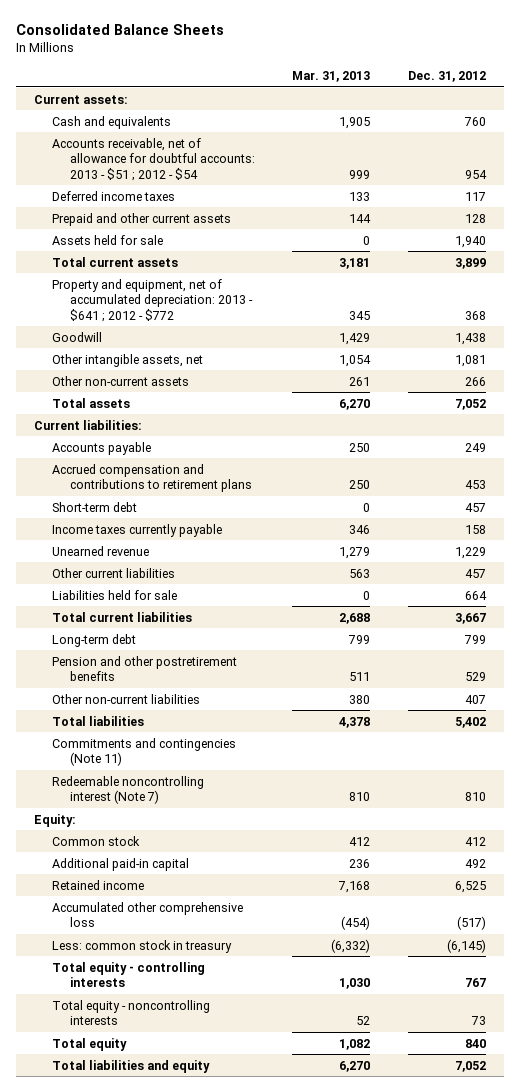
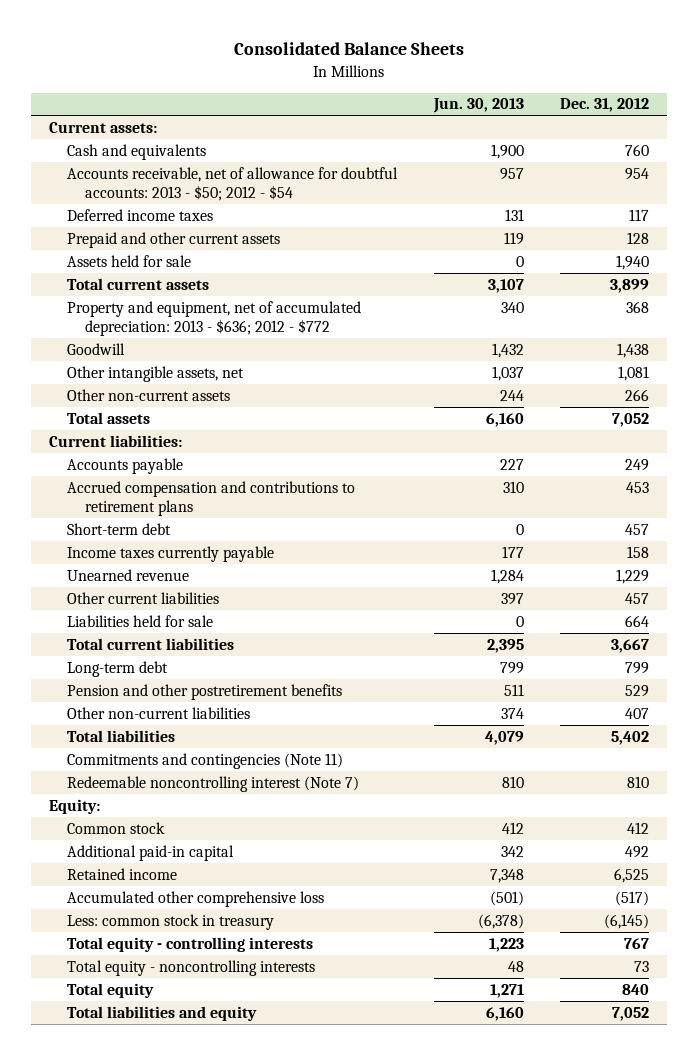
[292,71,371,83] Mar. 31, 2013 -> none
none -> [432,98,524,114] Jun. 30, 2013
[52,137,255,181] Accounts receivable, net of allowance for doubtful accounts: 2013 - $51 ; 2012 - $54 -> [67,166,399,201] Accounts receivable, net of allowance for doubtful accounts: 2013 - $50; 2012 - $54
[52,278,253,322] Property and equipment, net of accumulated depreciation: 2013 - $641 ; 2012 - $772 -> [67,300,362,336] Property and equipment, net of accumulated depreciation: 2013 - $636; 2012 - $772

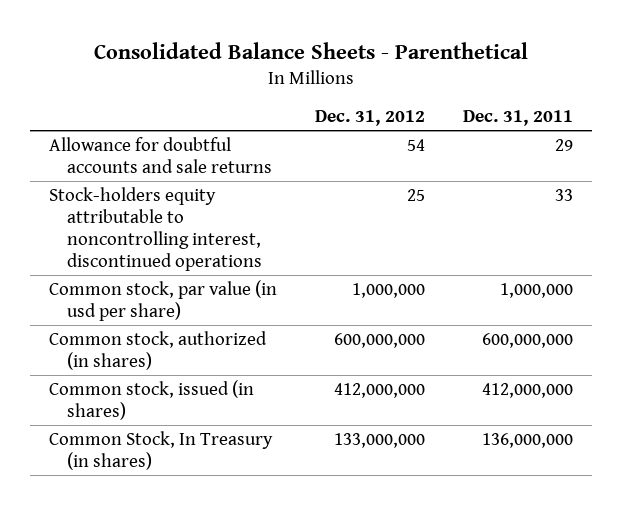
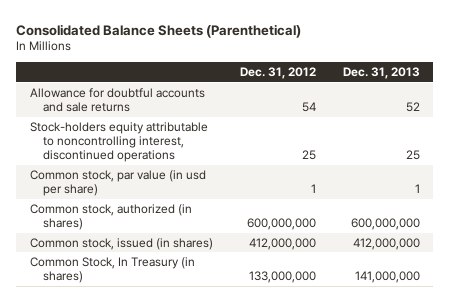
[93,41,528,59] Consolidated Balance Sheets - Parenthetical -> [16,23,302,38] Consolidated Balance Sheets (Parenthetical)
[463,110,574,127] Dec. 31, 2011 -> none
none -> [342,67,420,80] Dec. 31, 2013
[351,282,425,298] 1,000,000 -> [310,184,316,194] 1

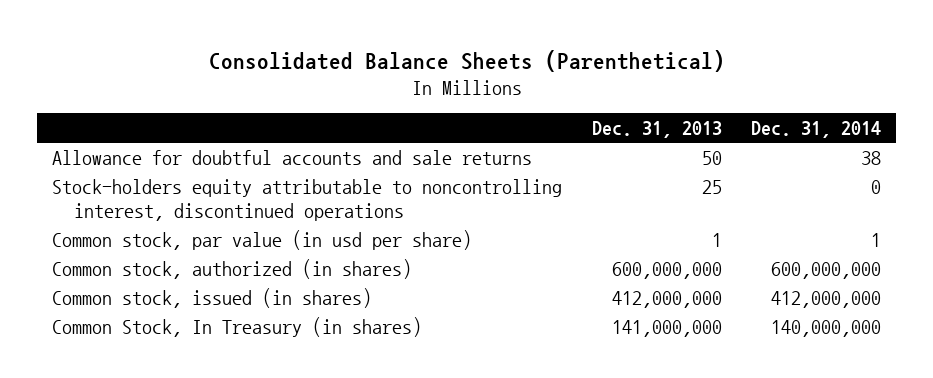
[239,67,316,80] Dec. 31, 2012 -> none
none -> [751,121,882,139] Dec. 31, 2014
[405,102,420,113] 52 -> [701,150,722,165] 50

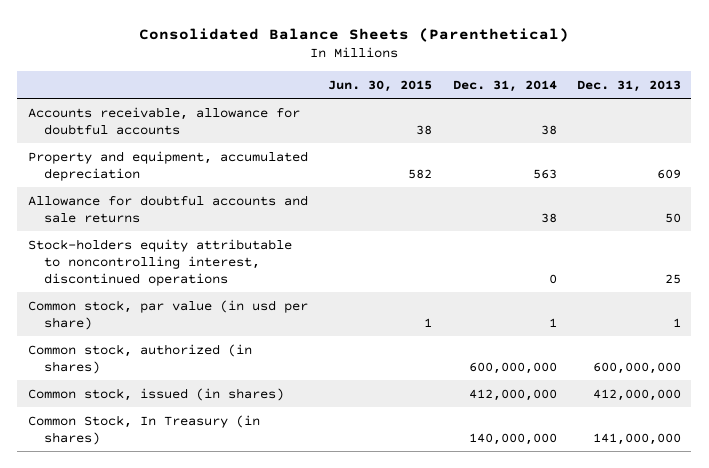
none -> [328,79,433,92] Jun. 30, 2015
none -> [27,106,300,135] Accounts receivable, allowance for doubtful accounts
none -> [27,150,308,181] Property and equipment, accumulated depreciation

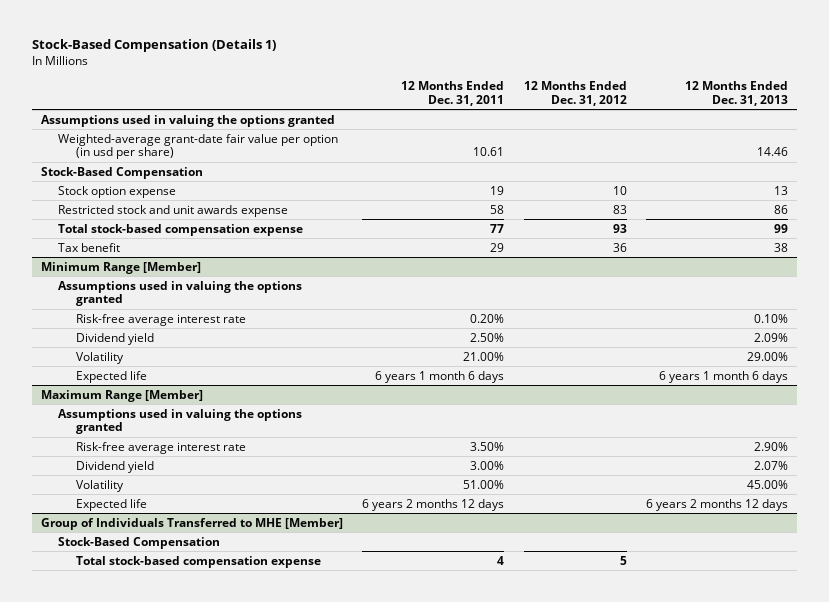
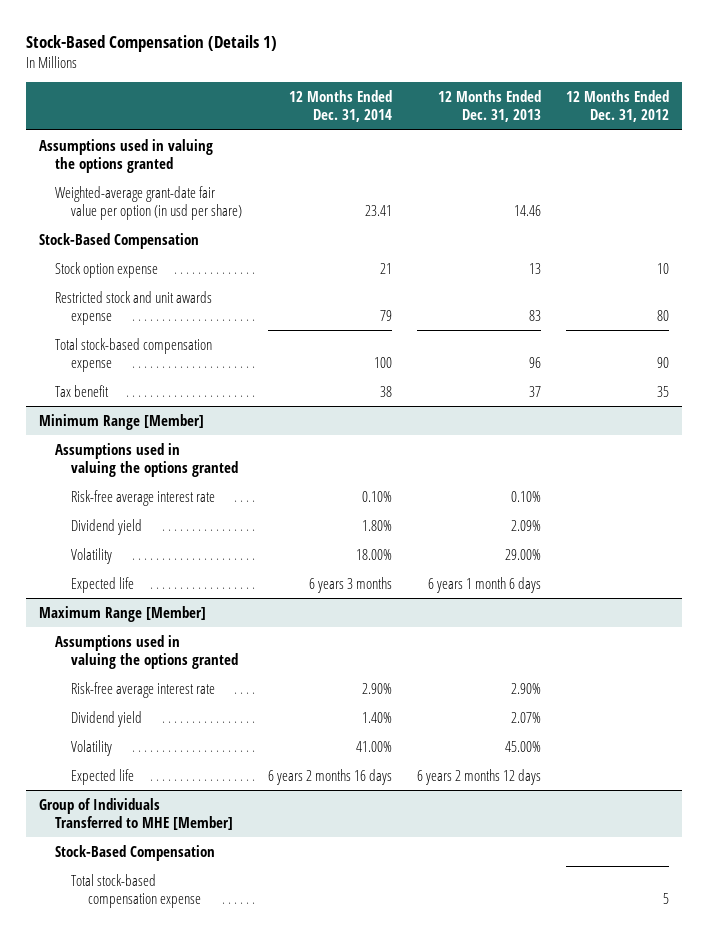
[401,81,505,106] 12 Months Ended Dec. 31, 2011 -> none
none -> [288,89,392,123] 12 Months Ended Dec. 31, 2014
[612,204,627,214] 83 -> [656,310,669,322] 80
[773,204,788,214] 86 -> [528,310,541,322] 83
[612,223,627,233] 93 -> [656,357,669,369] 90
[773,223,788,233] 99 -> [528,357,541,369] 96
[612,242,627,252] 36 -> [656,385,669,397] 35
[773,242,788,252] 38 -> [528,385,541,397] 37

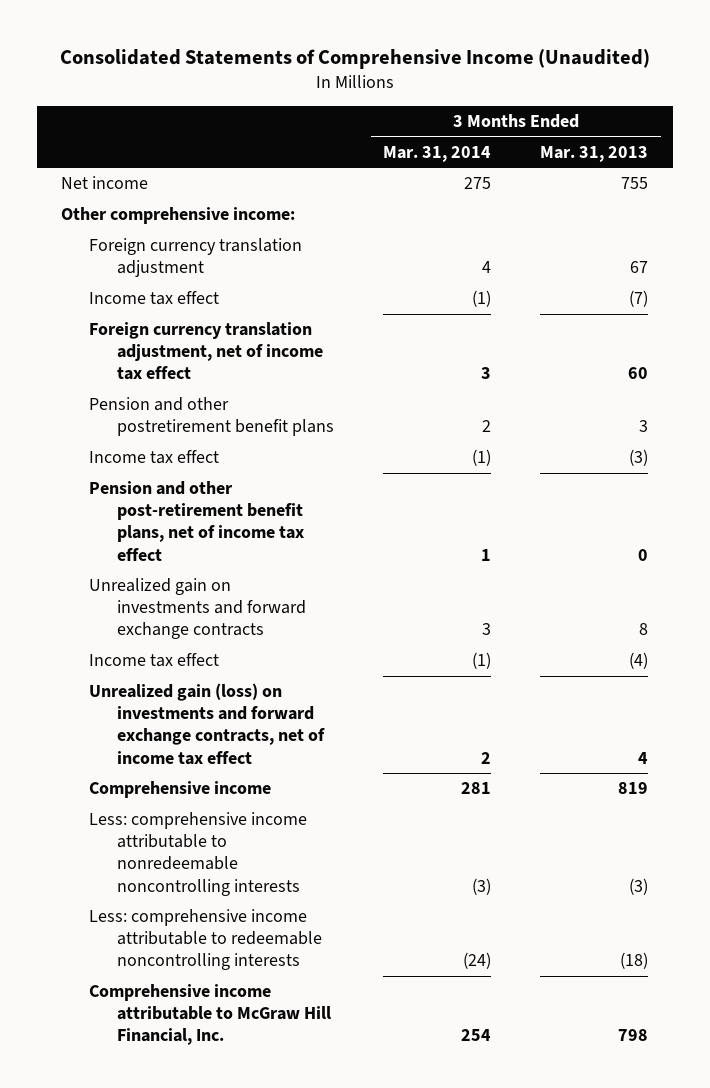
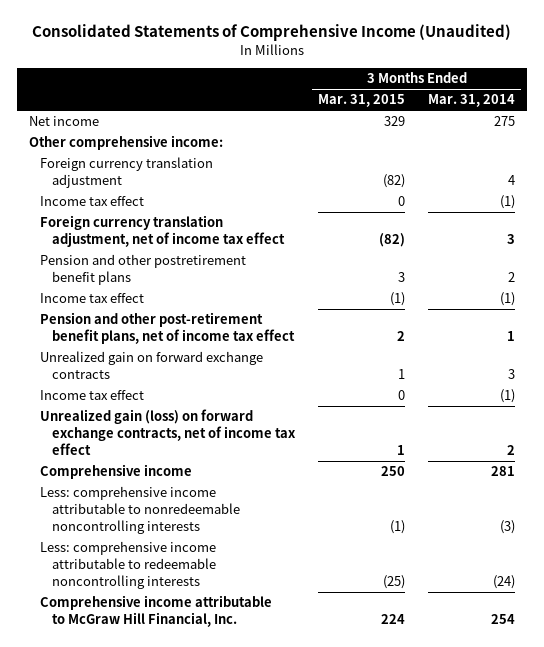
[540,145,649,162] Mar. 31, 2013 -> none
none -> [318,94,406,108] Mar. 31, 2015
[89,578,307,640] Unrealized gain on investments and forward exchange contracts -> [40,351,264,380] Unrealized gain on forward exchange contracts
[89,683,326,765] Unrealized gain (loss) on investments and forward exchange contracts, net of income tax effect -> [40,409,296,455] Unrealized gain (loss) on forward exchange contracts, net of income tax effect

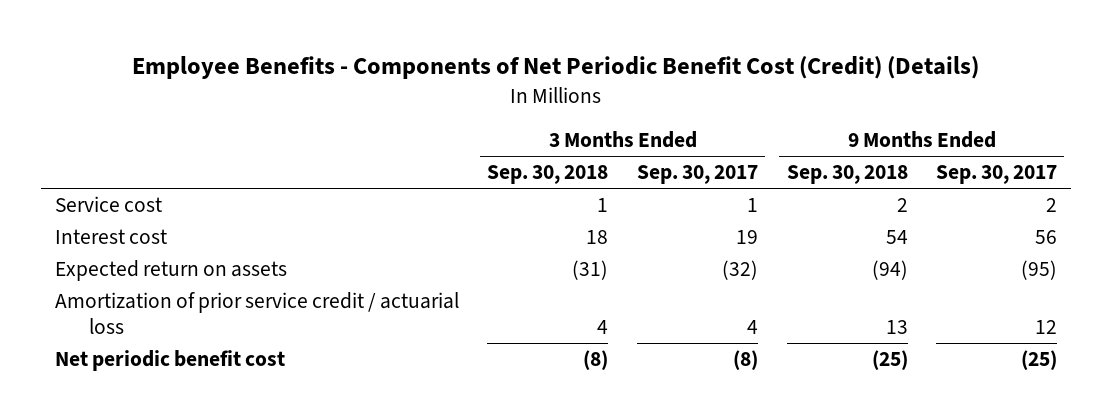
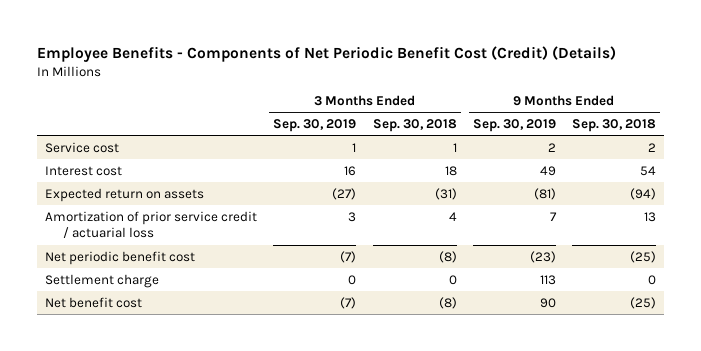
[636,165,758,185] Sep. 30, 2017 -> none
[936,165,1058,185] Sep. 30, 2017 -> none
none -> [273,118,357,132] Sep. 30, 2019
none -> [472,118,556,132] Sep. 30, 2019
none -> [45,273,160,288] Settlement charge
none -> [45,296,143,308] Net benefit cost

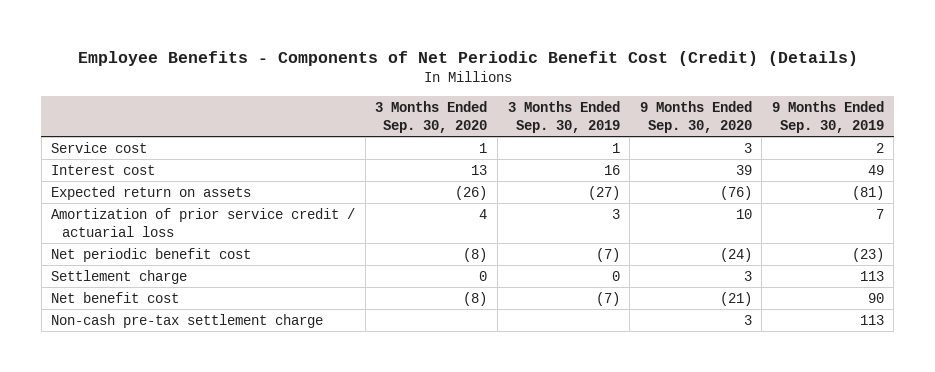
[372,118,457,132] Sep. 30, 2018 -> none
[572,118,657,132] Sep. 30, 2018 -> none
none -> [375,101,488,134] 3 Months Ended Sep. 30, 2020
none -> [639,101,752,134] 9 Months Ended Sep. 30, 2020
none -> [51,313,324,328] Non-cash pre-tax settlement charge

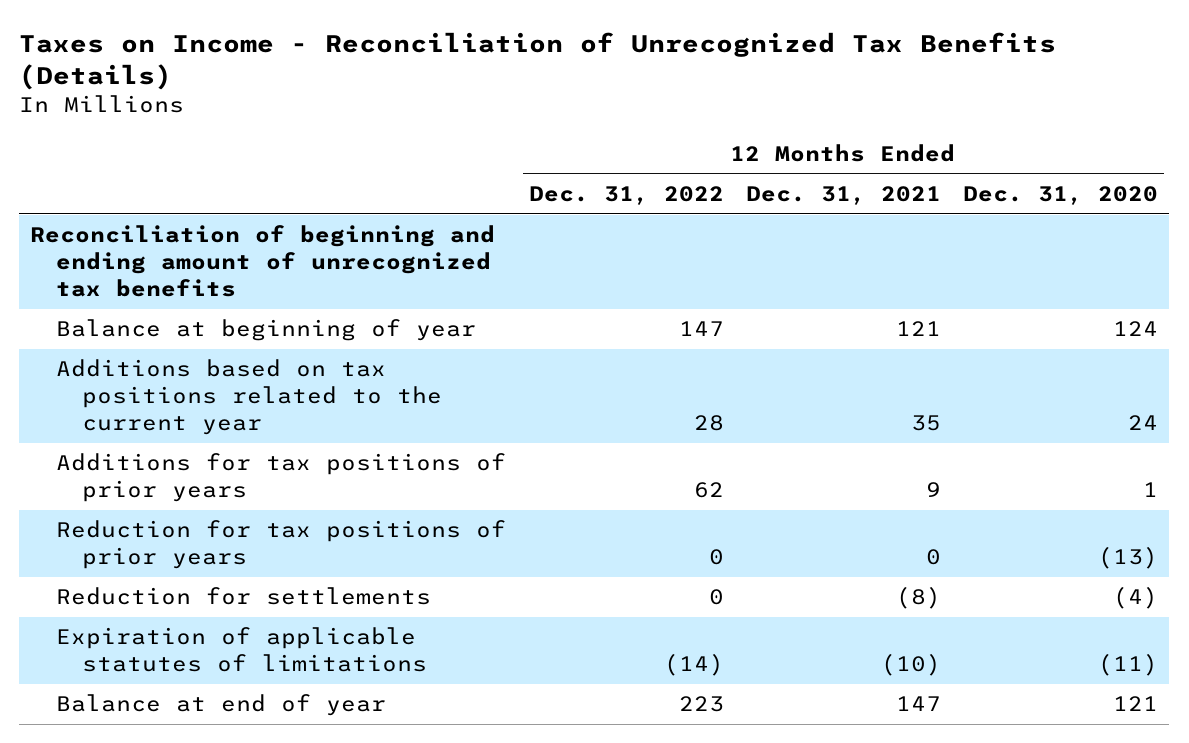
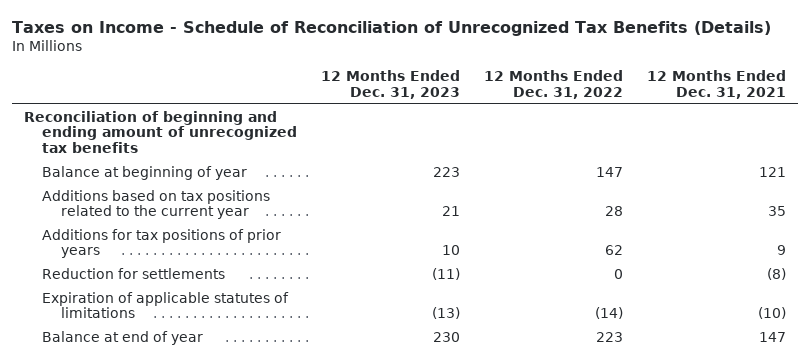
[19,31,1057,91] Taxes on Income - Reconciliation of Unrecognized Tax Benefits (Details) -> [12,20,772,36] Taxes on Income - Schedule of Reconciliation of Unrecognized Tax Benefits (Details)
[963,185,1159,205] Dec. 31, 2020 -> none
none -> [321,70,461,99] 12 Months Ended Dec. 31, 2023
[56,520,507,570] Reduction for tax positions of prior years -> none

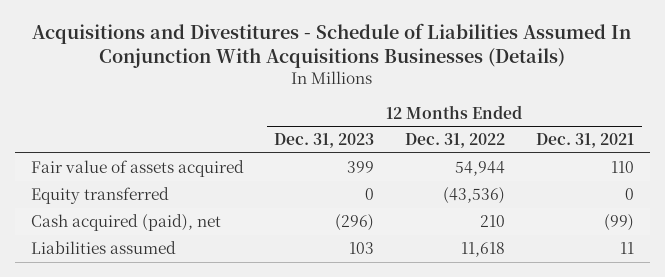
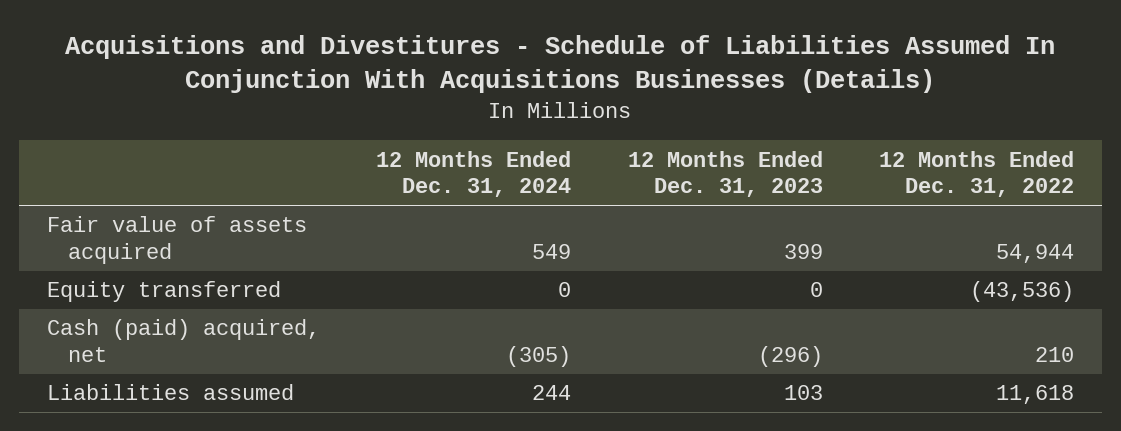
[536,133,635,149] Dec. 31, 2021 -> none
none -> [376,150,572,198] 12 Months Ended Dec. 31, 2024
[30,213,221,231] Cash acquired (paid), net -> [47,319,321,363] Cash (paid) acquired, net

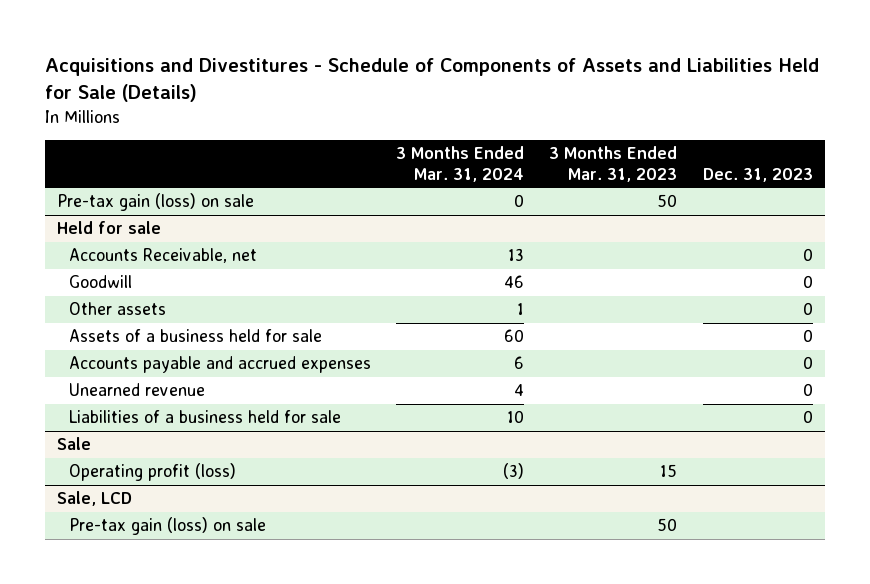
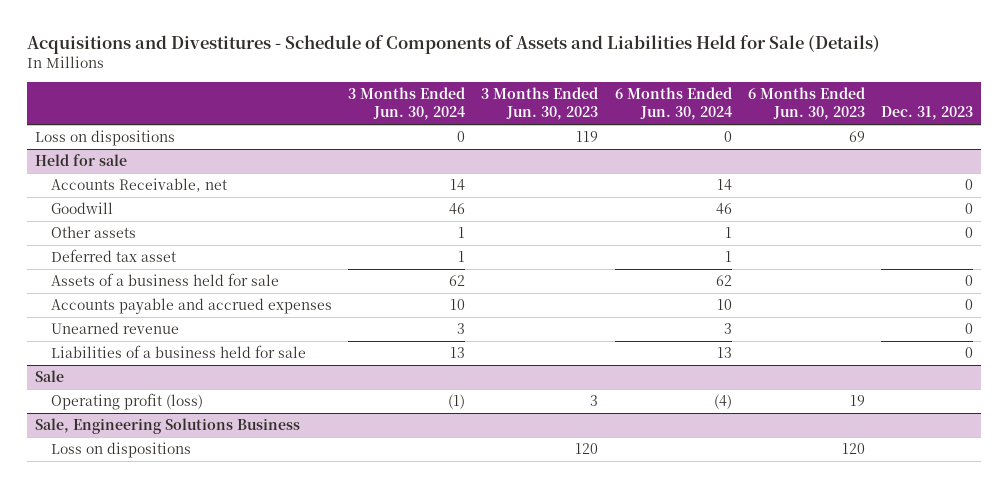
[396,146,525,182] 3 Months Ended Mar. 31, 2024 -> none
[549,146,678,182] 3 Months Ended Mar. 31, 2023 -> none
none -> [348,87,466,121] 3 Months Ended Jun. 30, 2024
none -> [481,87,599,121] 3 Months Ended Jun. 30, 2023
none -> [614,87,732,121] 6 Months Ended Jun. 30, 2024
none -> [747,87,865,121] 6 Months Ended Jun. 30, 2023
[57,193,255,212] Pre-tax gain (loss) on sale -> [34,130,175,147] Loss on dispositions
none -> [51,249,177,263] Deferred tax asset
[57,491,133,507] Sale, LCD -> none
none -> [34,418,300,435] Sale, Engineering Solutions Business
[69,517,267,536] Pre-tax gain (loss) on sale -> [51,442,192,459] Loss on dispositions

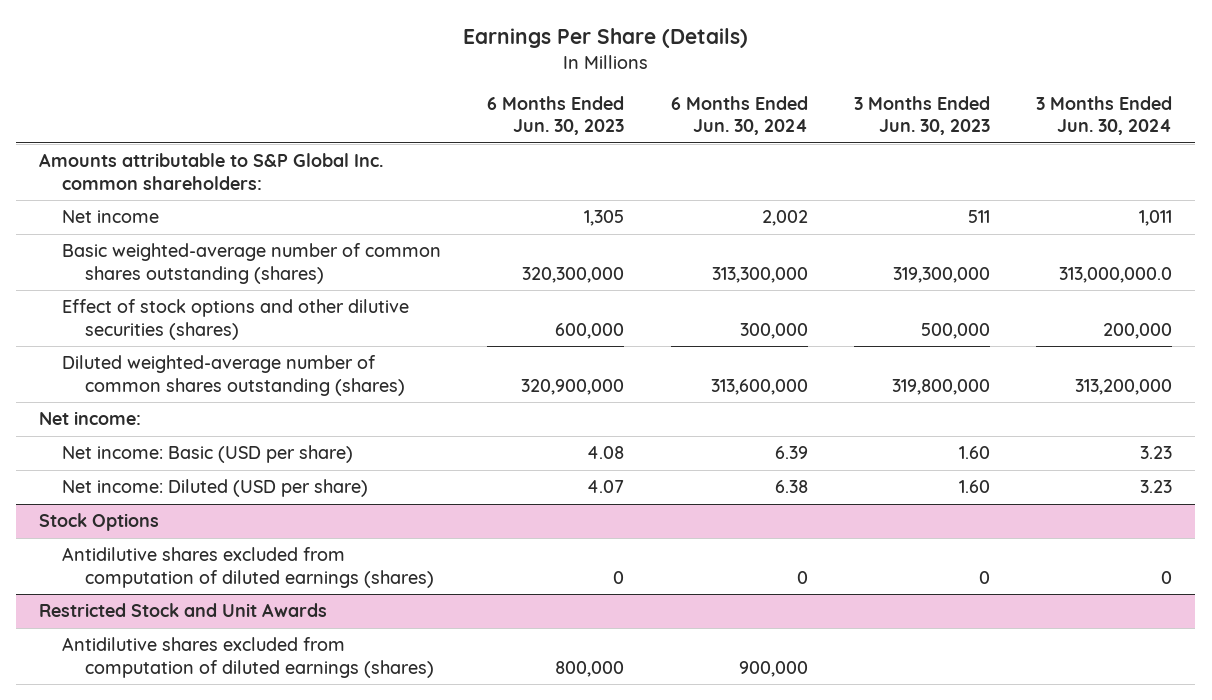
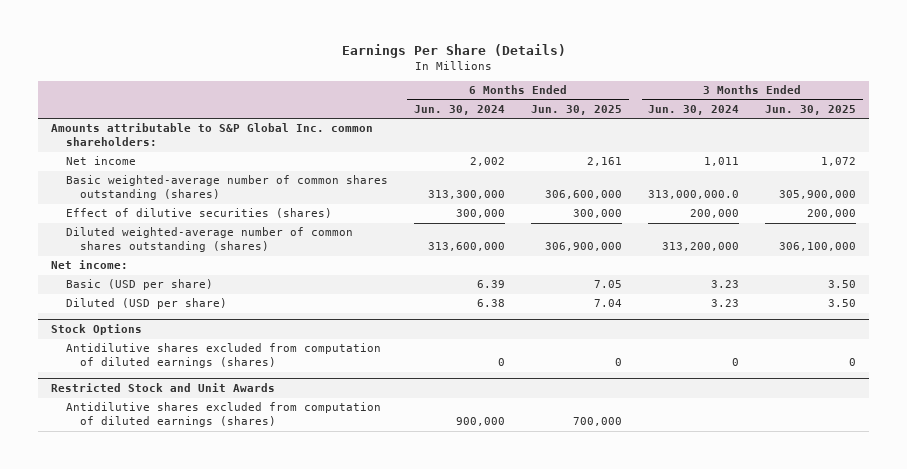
[487,96,625,136] 6 Months Ended Jun. 30, 2023 -> none
[853,96,990,136] 3 Months Ended Jun. 30, 2023 -> none
none -> [531,104,623,115] Jun. 30, 2025
none -> [765,104,857,115] Jun. 30, 2025
[61,299,409,340] Effect of stock options and other dilutive securities (shares) -> [65,208,332,219] Effect of dilutive securities (shares)
[61,445,353,464] Net income: Basic (USD per share) -> [65,279,213,291] Basic (USD per share)
[61,479,368,498] Net income: Diluted (USD per share) -> [65,298,227,310] Diluted (USD per share)

